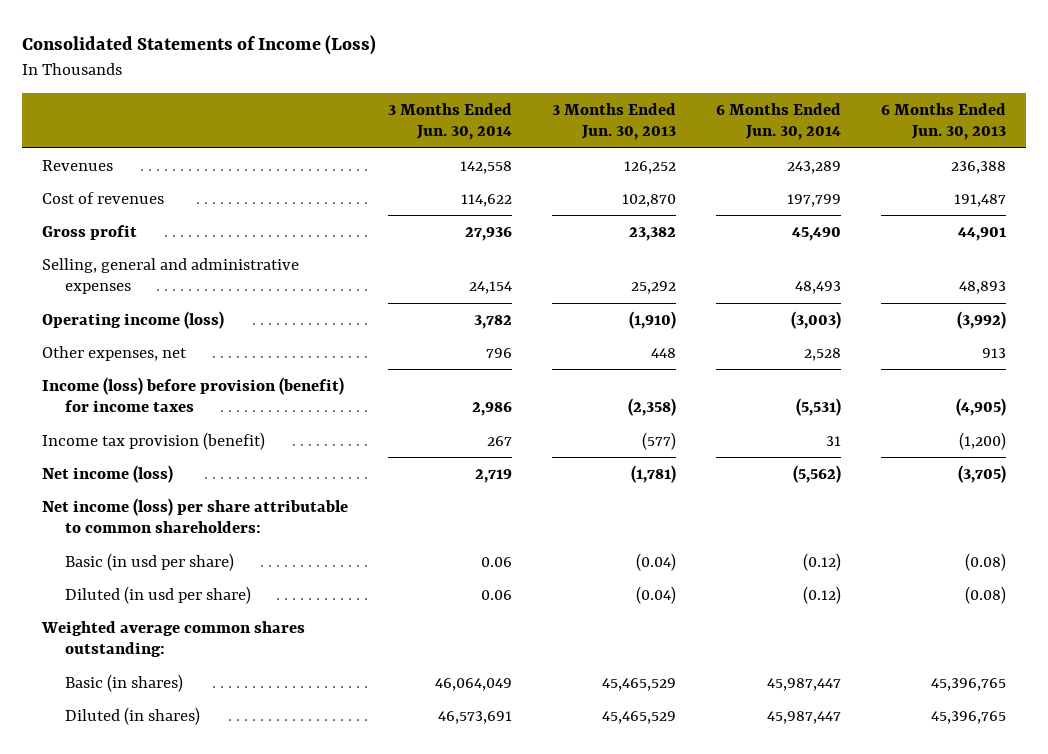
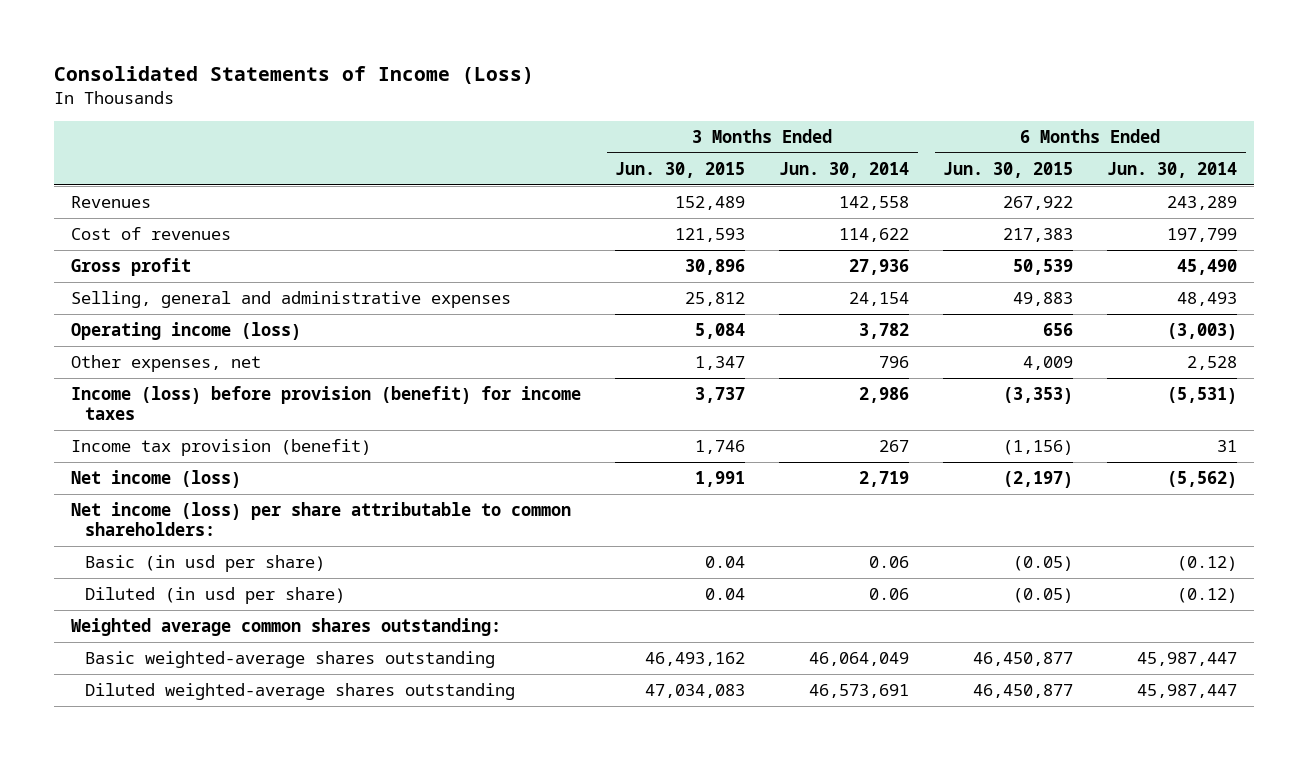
[552,102,677,141] 3 Months Ended Jun. 30, 2013 -> none
[881,102,1007,141] 6 Months Ended Jun. 30, 2013 -> none
none -> [615,162,746,179] Jun. 30, 2015
none -> [943,162,1074,179] Jun. 30, 2015
[64,673,183,692] Basic (in shares) -> [85,651,496,669] Basic weighted-average shares outstanding
[64,706,200,725] Diluted (in shares) -> [85,683,516,701] Diluted weighted-average shares outstanding

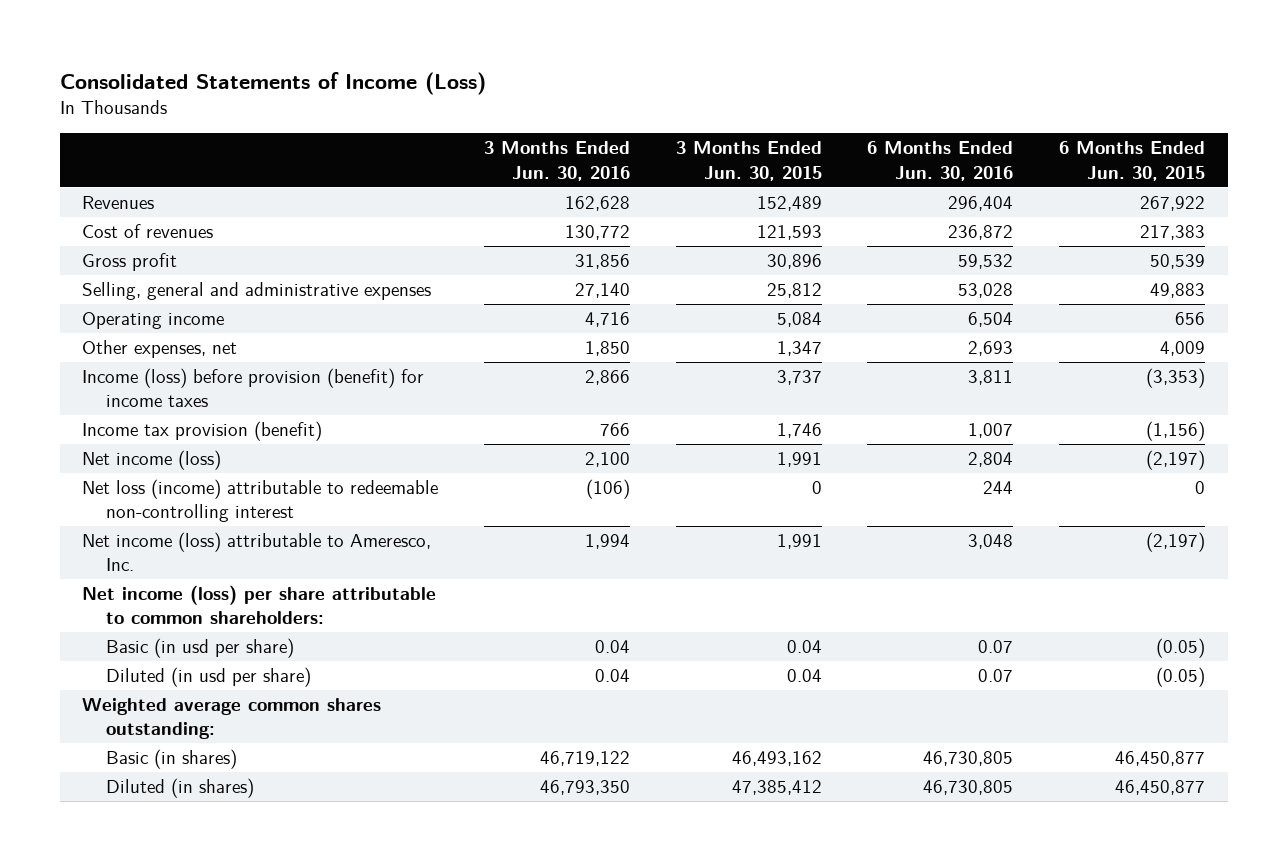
[779,162,910,179] Jun. 30, 2014 -> none
[1107,162,1238,179] Jun. 30, 2014 -> none
none -> [483,141,630,181] 3 Months Ended Jun. 30, 2016
none -> [867,141,1014,181] 6 Months Ended Jun. 30, 2016
[71,322,302,341] Operating income (loss) -> [82,312,225,330] Operating income
none -> [82,479,439,523] Net loss (income) attributable to redeemable non-controlling interest
none -> [82,532,432,572] Net income (loss) attributable to Ameresco, Inc.
[85,651,496,669] Basic weighted-average shares outstanding -> [106,749,238,770] Basic (in shares)
[85,683,516,701] Diluted weighted-average shares outstanding -> [106,778,255,799] Diluted (in shares)
[645,684,746,699] 47,034,083 -> [731,780,822,796] 47,385,412

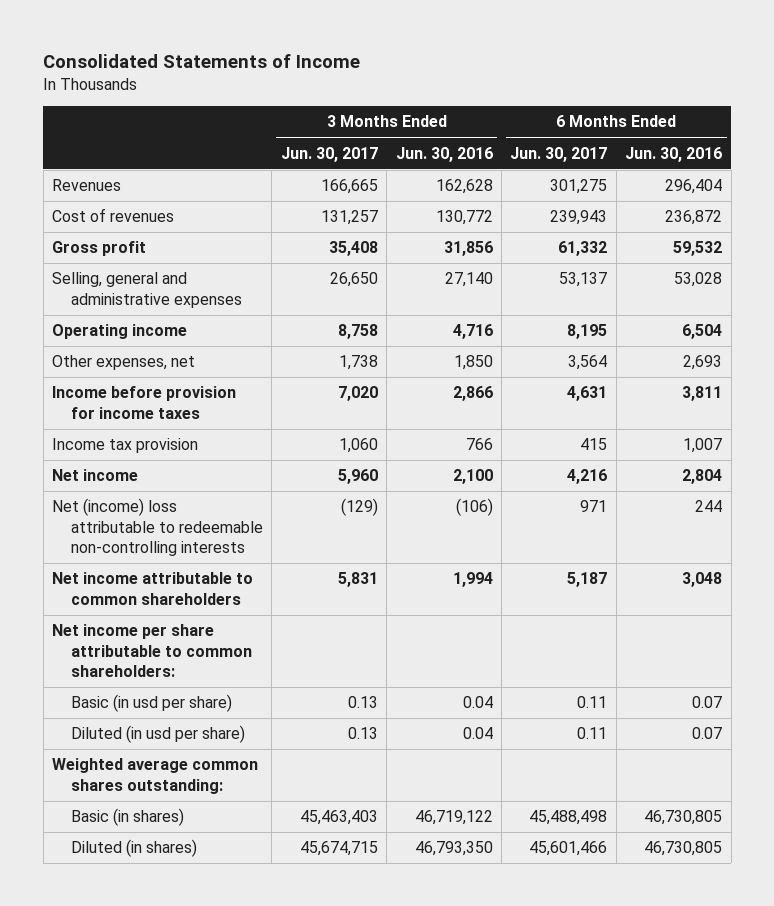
[59,71,486,95] Consolidated Statements of Income (Loss) -> [43,54,361,69] Consolidated Statements of Income
[675,141,822,181] 3 Months Ended Jun. 30, 2015 -> none
[1058,141,1205,181] 6 Months Ended Jun. 30, 2015 -> none
none -> [280,146,378,162] Jun. 30, 2017
none -> [510,146,608,162] Jun. 30, 2017
[82,368,425,408] Income (loss) before provision (benefit) for income taxes -> [51,386,236,419] Income before provision for income taxes
[82,421,323,442] Income tax provision (benefit) -> [51,438,198,454] Income tax provision
[82,450,222,471] Net income (loss) -> [51,469,138,482] Net income
[82,479,439,523] Net loss (income) attributable to redeemable non-controlling interest -> [51,498,263,556] Net (income) loss attributable to redeemable non-controlling interests
[82,532,432,572] Net income (loss) attributable to Ameresco, Inc. -> [51,572,253,605] Net income attributable to common shareholders
[82,585,437,625] Net income (loss) per share attributable to common shareholders: -> [51,624,252,677] Net income per share attributable to common shareholders:

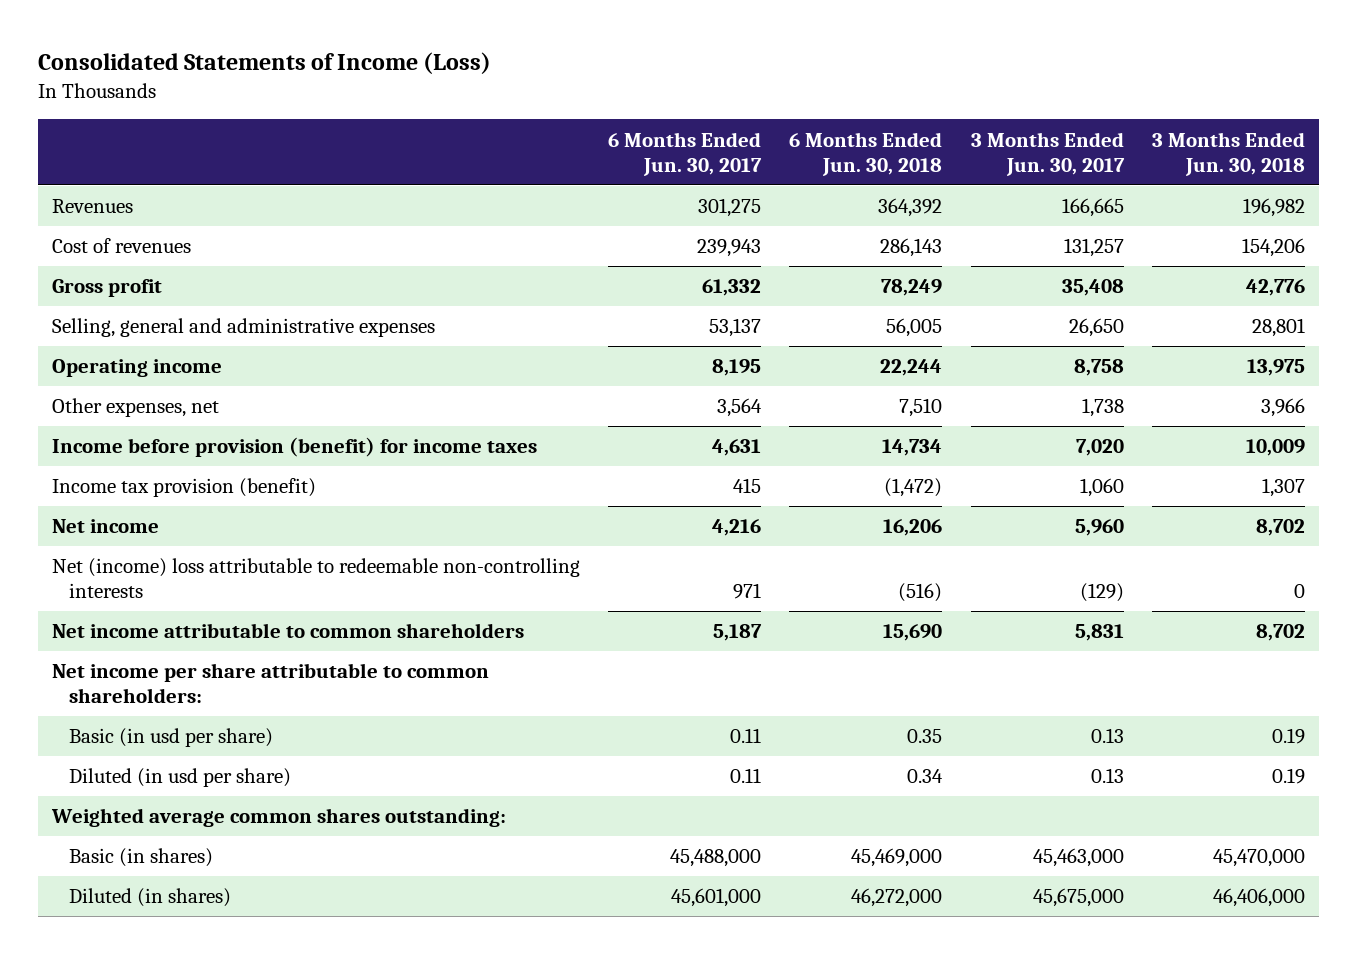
[43,54,361,69] Consolidated Statements of Income -> [37,52,491,75] Consolidated Statements of Income (Loss)
[395,146,493,162] Jun. 30, 2016 -> none
[625,146,723,162] Jun. 30, 2016 -> none
none -> [789,131,943,176] 6 Months Ended Jun. 30, 2018
none -> [1152,131,1306,176] 3 Months Ended Jun. 30, 2018
[51,386,236,419] Income before provision for income taxes -> [51,437,537,458] Income before provision (benefit) for income taxes
[51,438,198,454] Income tax provision -> [51,478,316,498] Income tax provision (benefit)
[299,810,378,826] 45,463,403 -> [1032,848,1124,868] 45,463,000
[529,810,608,826] 45,488,498 -> [670,849,762,868] 45,488,000
[299,841,378,857] 45,674,715 -> [1032,888,1124,908] 45,675,000
[529,841,608,857] 45,601,466 -> [671,888,762,908] 45,601,000

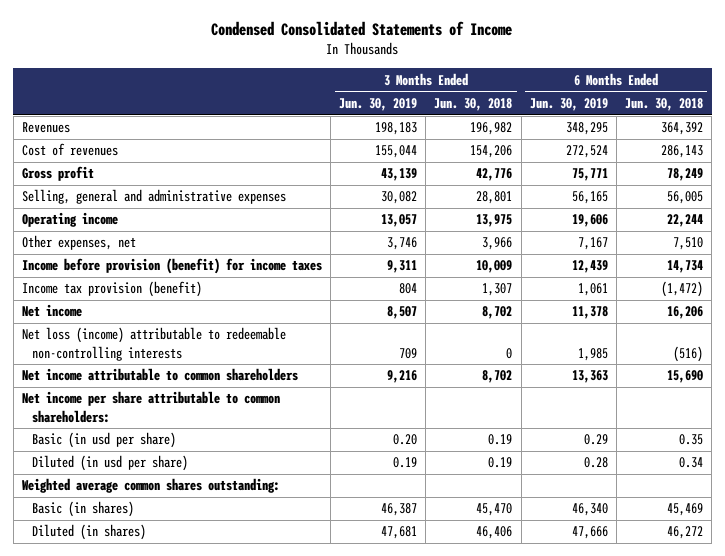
[37,52,491,75] Consolidated Statements of Income (Loss) -> [211,21,513,37] Condensed Consolidated Statements of Income
[608,131,763,176] 6 Months Ended Jun. 30, 2017 -> none
[970,131,1125,176] 3 Months Ended Jun. 30, 2017 -> none
none -> [339,98,418,112] Jun. 30, 2019
none -> [529,98,608,112] Jun. 30, 2019
[51,558,580,599] Net (income) loss attributable to redeemable non-controlling interests -> [21,327,286,361] Net loss (income) attributable to redeemable non-controlling interests
[851,848,943,868] 45,469,000 -> [667,503,704,517] 45,469
[1213,849,1306,868] 45,470,000 -> [476,503,513,517] 45,470
[851,888,943,908] 46,272,000 -> [667,526,704,540] 46,272
[1213,888,1306,908] 46,406,000 -> [476,526,513,540] 46,406

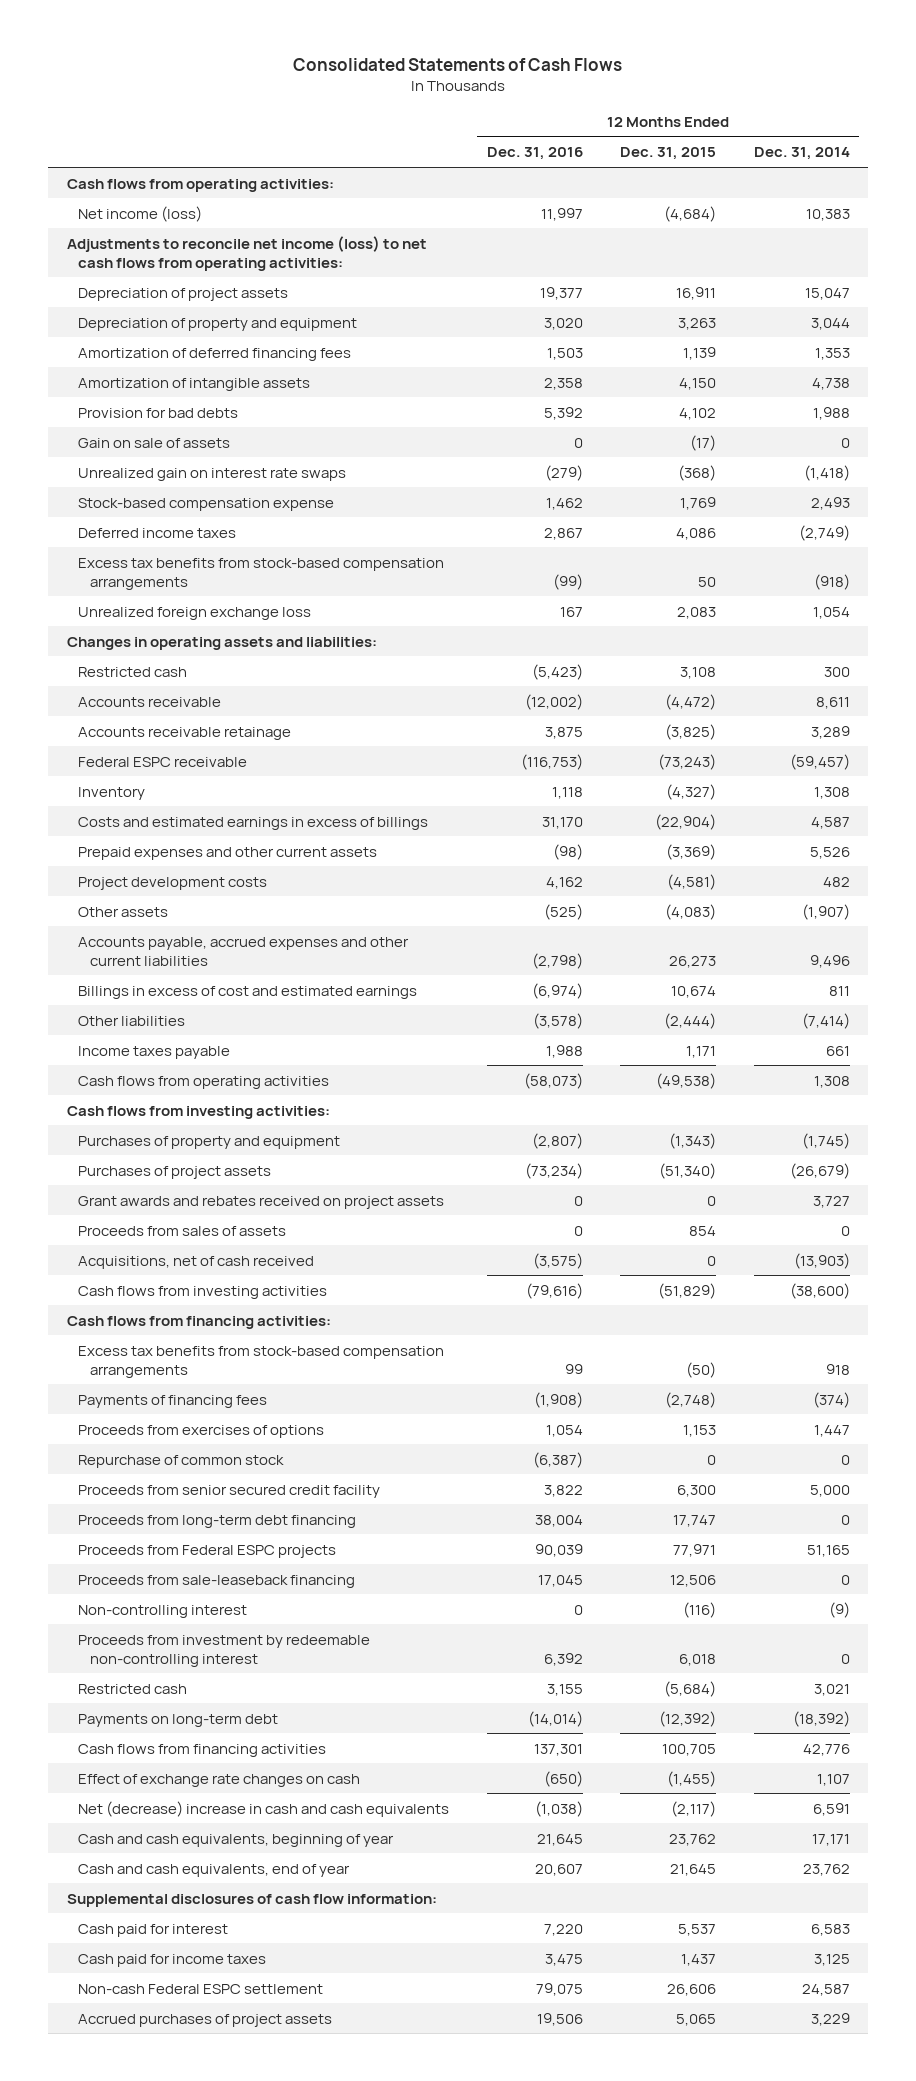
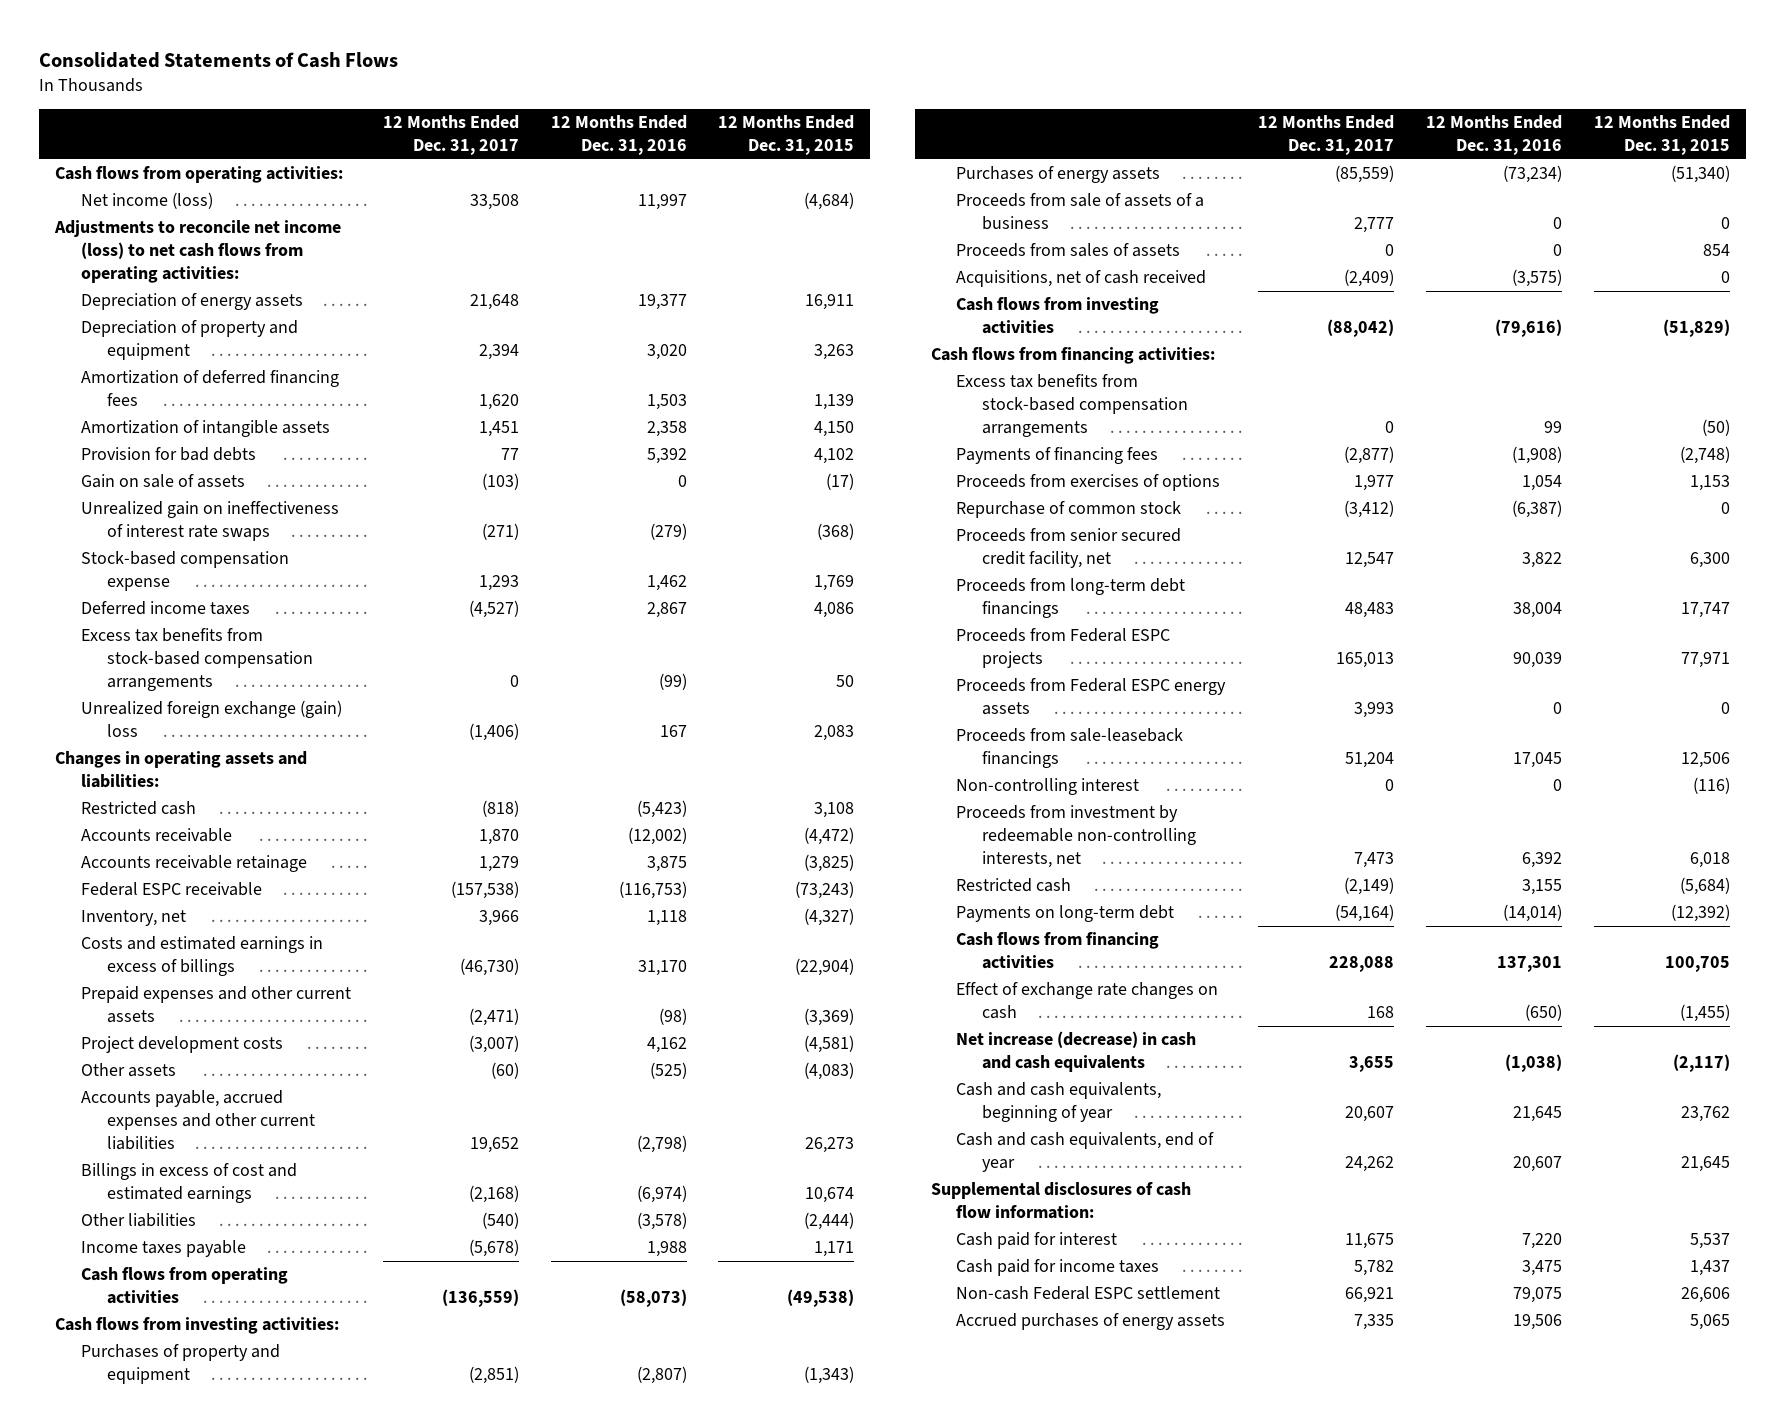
[753,147,850,161] Dec. 31, 2014 -> none
none -> [382,115,519,156] 12 Months Ended Dec. 31, 2017
[78,287,289,301] Depreciation of project assets -> [80,293,303,311] Depreciation of energy assets
[78,467,347,481] Unrealized gain on interest rate swaps -> [80,501,339,542] Unrealized gain on ineffectiveness of interest rate swaps
[78,606,312,620] Unrealized foreign exchange loss -> [80,700,342,738] Unrealized foreign exchange (gain) loss
[78,786,146,800] Inventory -> [80,910,186,927] Inventory, net
[78,1195,445,1209] Grant awards and rebates received on project assets -> none
[78,1165,272,1179] Purchases of project assets -> [956,166,1161,184] Purchases of energy assets
none -> [956,193,1205,231] Proceeds from sale of assets of a business
[78,1484,381,1498] Proceeds from senior secured credit facility -> [956,528,1182,569] Proceeds from senior secured credit facility, net
[78,1514,357,1528] Proceeds from long-term debt financing -> [956,578,1186,619] Proceeds from long-term debt financings
none -> [956,678,1227,716] Proceeds from Federal ESPC energy assets
[78,1574,356,1588] Proceeds from sale-leaseback financing -> [956,728,1184,769] Proceeds from sale-leaseback financings
[78,1634,371,1667] Proceeds from investment by redeemable non-controlling interest -> [956,805,1196,869] Proceeds from investment by redeemable non-controlling interests, net
[78,1800,450,1817] Net (decrease) increase in cash and cash equivalents -> [956,1031,1197,1073] Net increase (decrease) in cash and cash equivalents
[78,2013,333,2027] Accrued purchases of project assets -> [956,1313,1226,1331] Accrued purchases of energy assets

